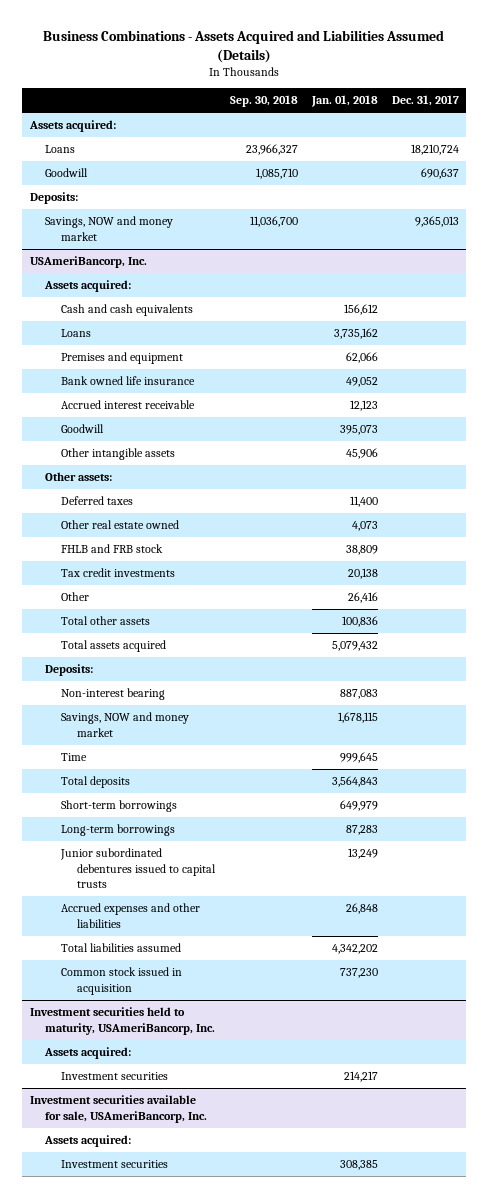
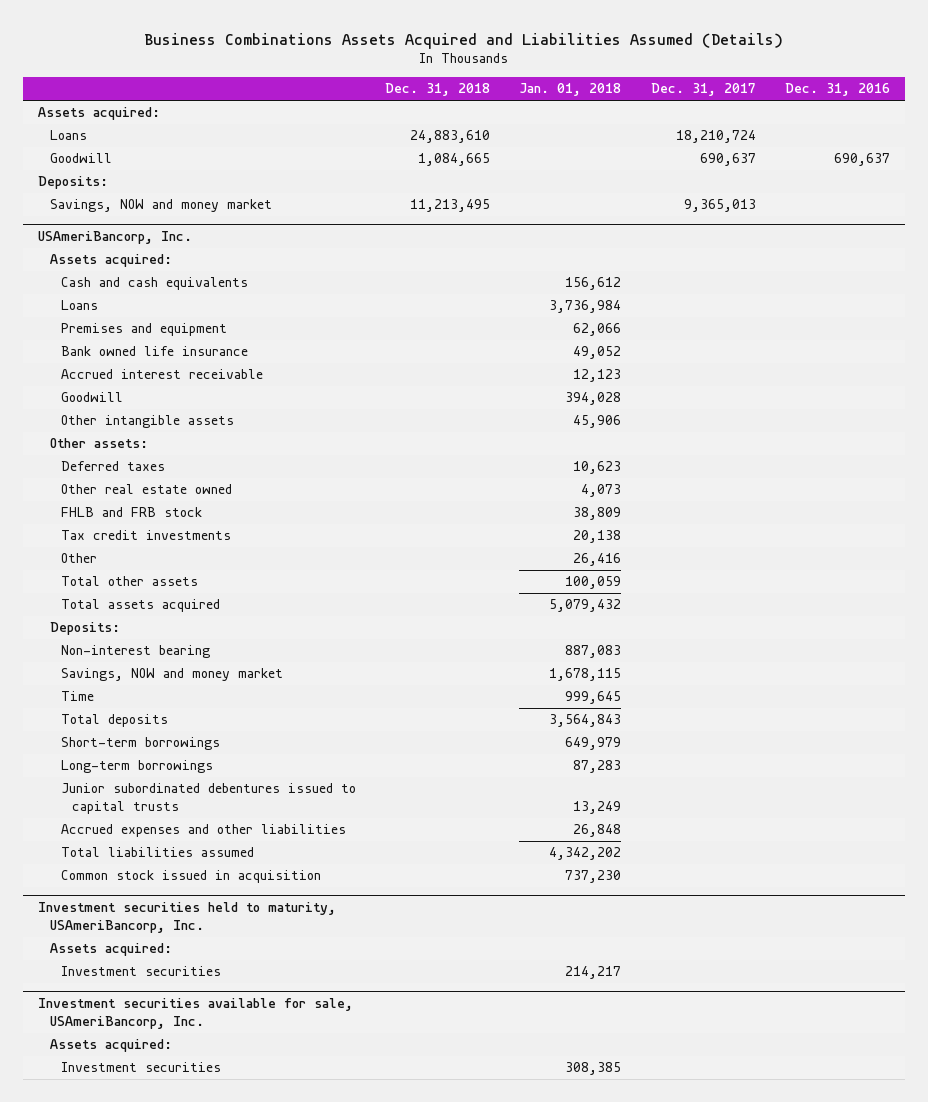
[43,30,445,63] Business Combinations - Assets Acquired and Liabilities Assumed (Details) -> [144,32,784,49] Business Combinations Assets Acquired and Liabilities Assumed (Details)
[229,95,298,108] Sep. 30, 2018 -> none
none -> [385,83,491,97] Dec. 31, 2018
none -> [784,83,890,97] Dec. 31, 2016
[333,328,378,340] 3,735,162 -> [549,300,622,314] 3,736,984
[339,425,378,436] 395,073 -> [565,392,622,406] 394,028
[349,496,378,508] 11,400 -> [573,461,622,475] 10,623
[341,616,378,628] 100,836 -> [565,576,622,590] 100,059

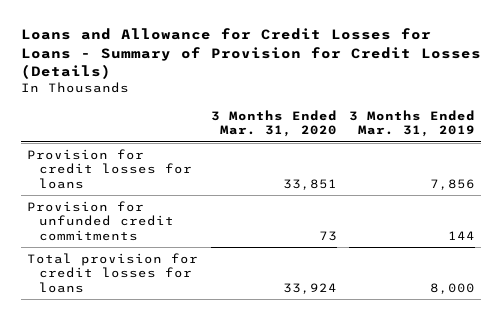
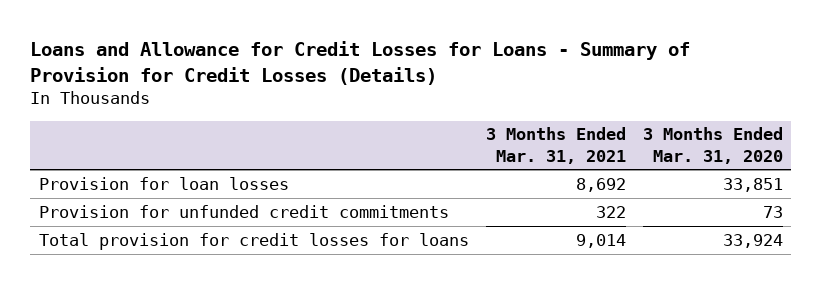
[349,109,476,138] 3 Months Ended Mar. 31, 2019 -> none
none -> [485,127,626,164] 3 Months Ended Mar. 31, 2021
[27,148,193,189] Provision for credit losses for loans -> [38,176,289,190] Provision for loan losses

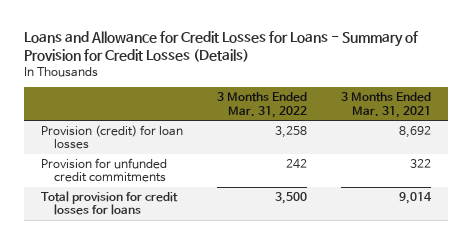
[642,127,783,164] 3 Months Ended Mar. 31, 2020 -> none
none -> [216,92,307,118] 3 Months Ended Mar. 31, 2022
[38,176,289,190] Provision for loan losses -> [40,124,183,150] Provision (credit) for loan losses

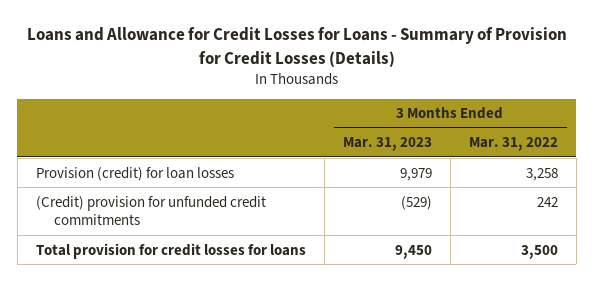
[340,92,431,118] 3 Months Ended Mar. 31, 2021 -> none
none -> [342,137,432,152] Mar. 31, 2023
[40,157,167,183] Provision for unfunded credit commitments -> [35,195,266,226] (Credit) provision for unfunded credit commitments

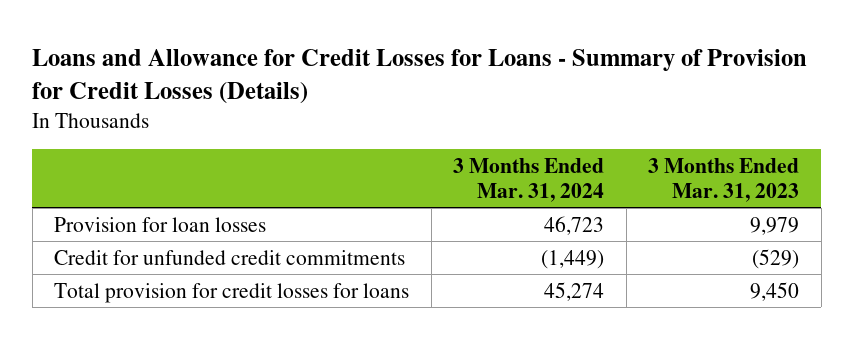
[468,137,558,152] Mar. 31, 2022 -> none
none -> [453,157,605,202] 3 Months Ended Mar. 31, 2024
[35,166,234,181] Provision (credit) for loan losses -> [54,216,267,232] Provision for loan losses
[35,195,266,226] (Credit) provision for unfunded credit commitments -> [54,249,406,265] Credit for unfunded credit commitments

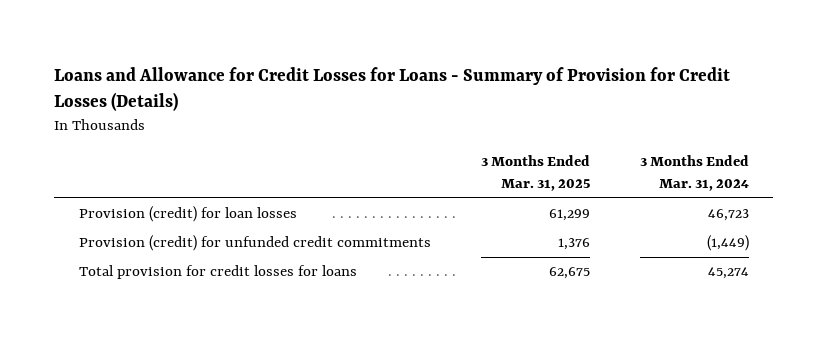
[648,157,800,202] 3 Months Ended Mar. 31, 2023 -> none
none -> [480,155,590,191] 3 Months Ended Mar. 31, 2025
[54,216,267,232] Provision for loan losses -> [79,206,298,223] Provision (credit) for loan losses
[54,249,406,265] Credit for unfunded credit commitments -> [79,235,432,252] Provision (credit) for unfunded credit commitments

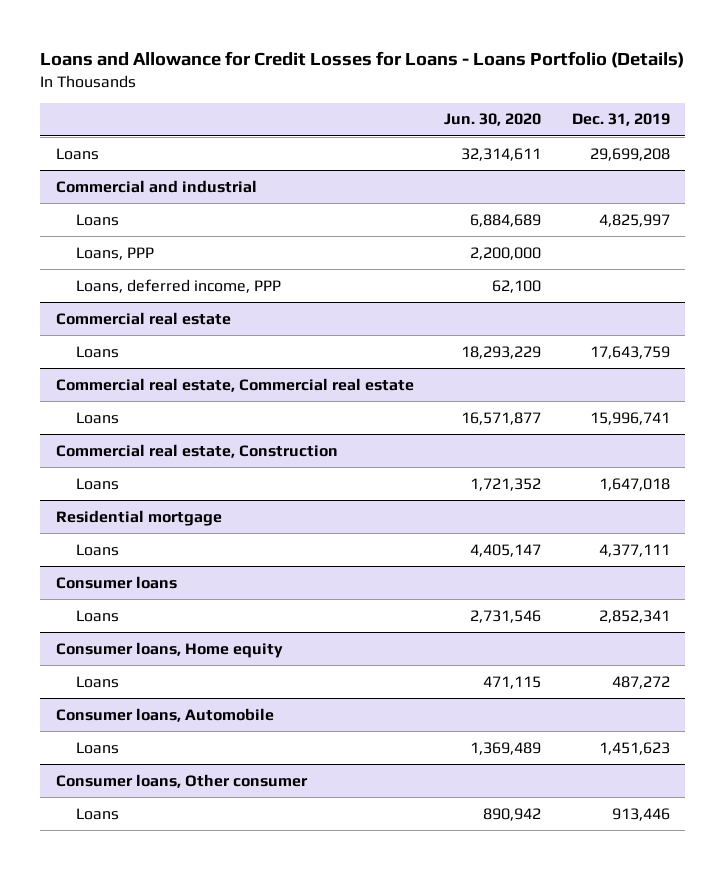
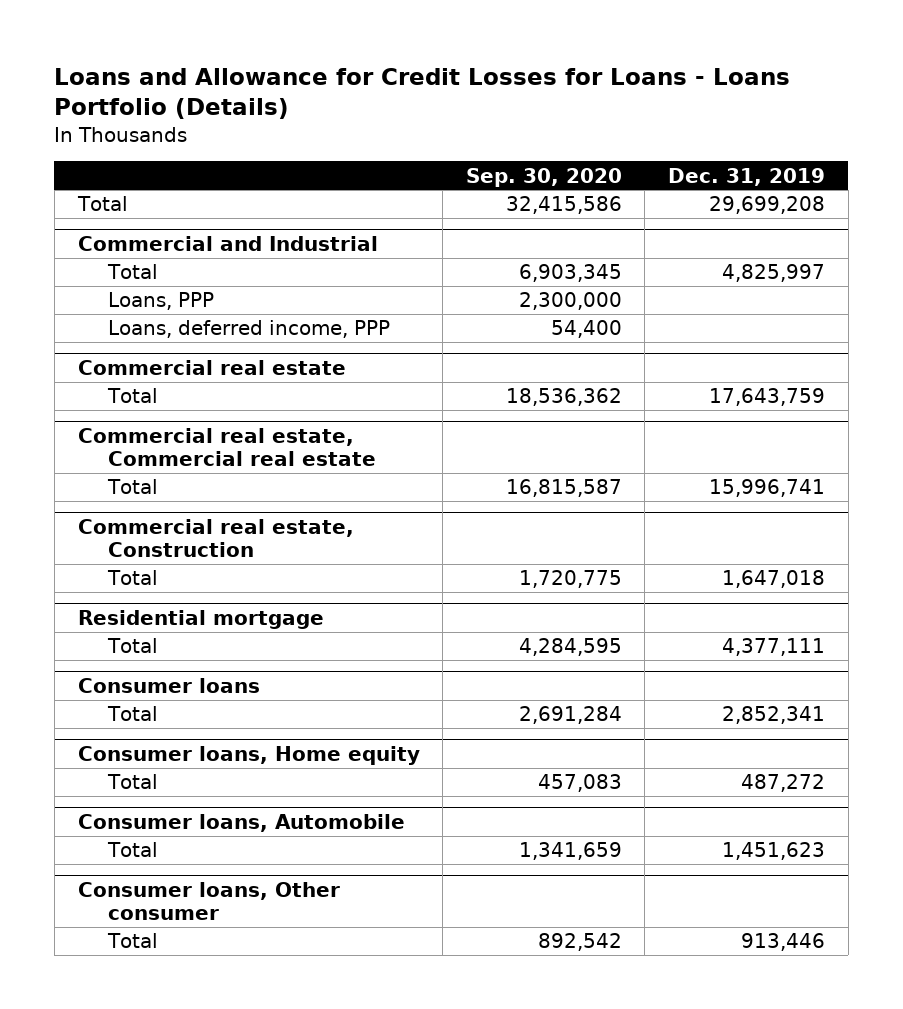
[444,113,542,127] Jun. 30, 2020 -> none
none -> [465,167,622,187] Sep. 30, 2020
[55,147,99,160] Loans -> [76,196,128,212] Total
[55,179,257,193] Commercial and industrial -> [77,235,378,251] Commercial and Industrial
[76,213,120,226] Loans -> [107,264,159,280] Total
[76,345,120,358] Loans -> [107,388,159,404] Total
[76,411,120,424] Loans -> [107,479,159,495] Total
[76,477,120,490] Loans -> [107,570,159,586] Total
[76,543,120,556] Loans -> [107,638,159,654] Total
[76,609,120,622] Loans -> [107,706,159,722] Total
[76,675,120,688] Loans -> [107,774,159,790] Total
[76,741,120,754] Loans -> [107,842,159,858] Total
[76,807,120,820] Loans -> [107,933,159,949] Total

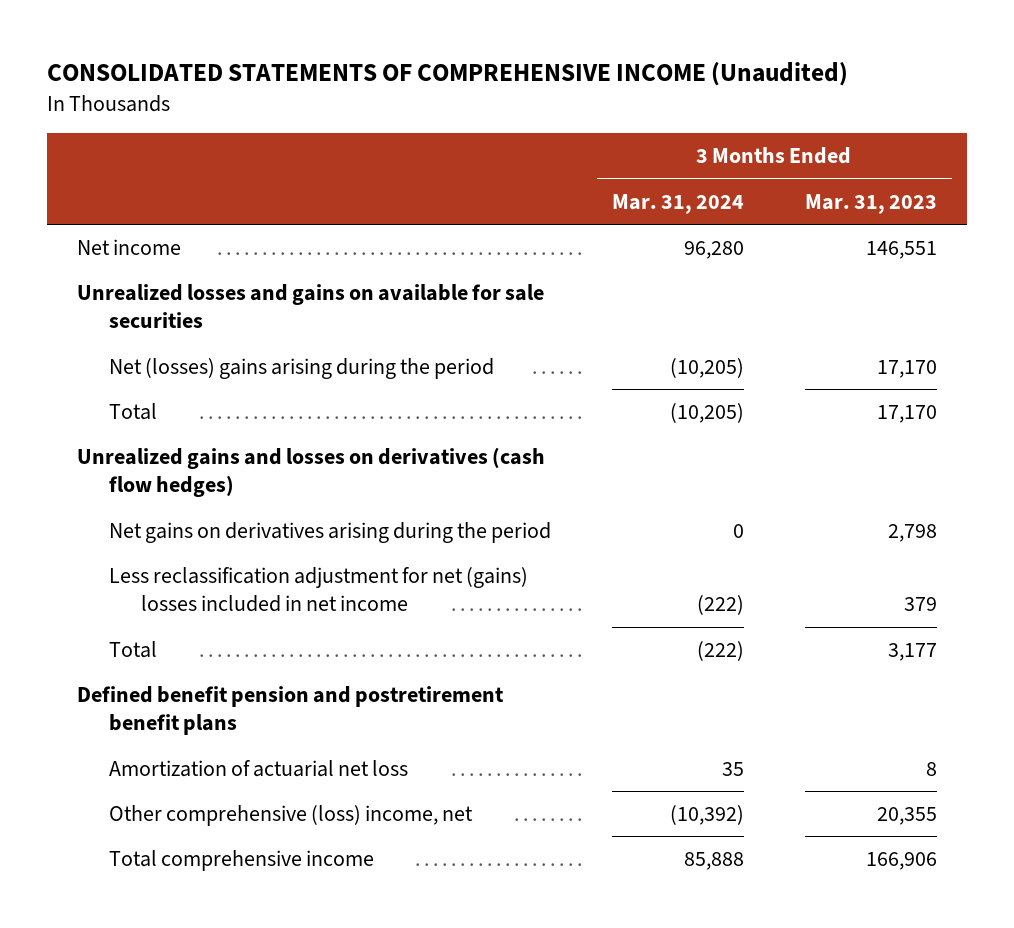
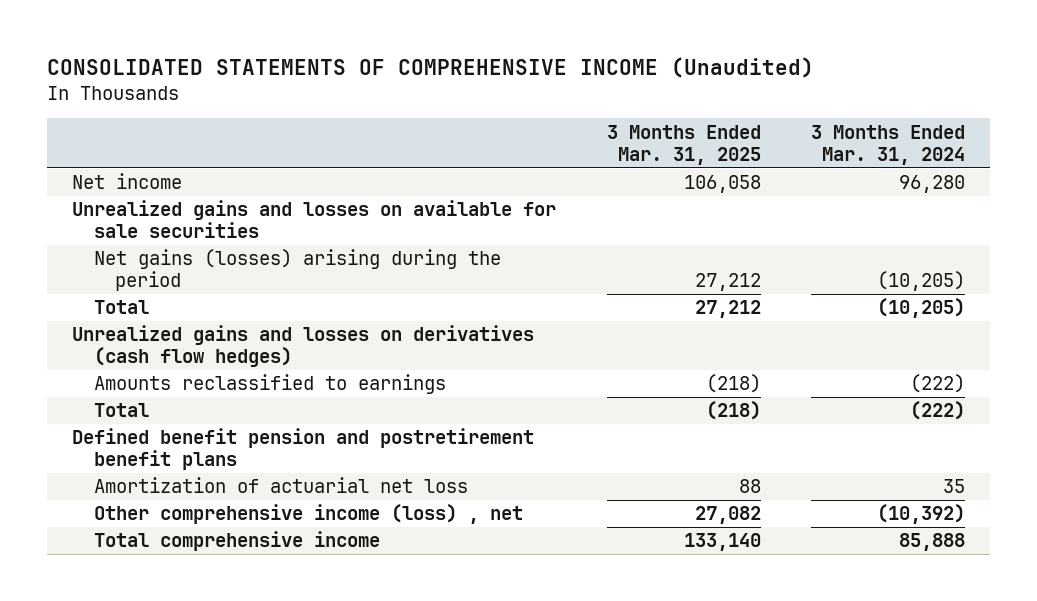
[804,193,937,214] Mar. 31, 2023 -> none
none -> [606,124,761,165] 3 Months Ended Mar. 31, 2025
[77,284,545,329] Unrealized losses and gains on available for sale securities -> [72,200,557,239] Unrealized gains and losses on available for sale securities
[109,358,495,380] Net (losses) gains arising during the period -> [93,249,501,292] Net gains (losses) arising during the period
[109,522,552,544] Net gains on derivatives arising during the period -> none
[109,567,529,613] Less reclassification adjustment for net (gains) losses included in net income -> [93,374,446,395] Amounts reclassified to earnings
[109,805,474,827] Other comprehensive (loss) income, net -> [93,504,523,525] Other comprehensive income (loss) , net

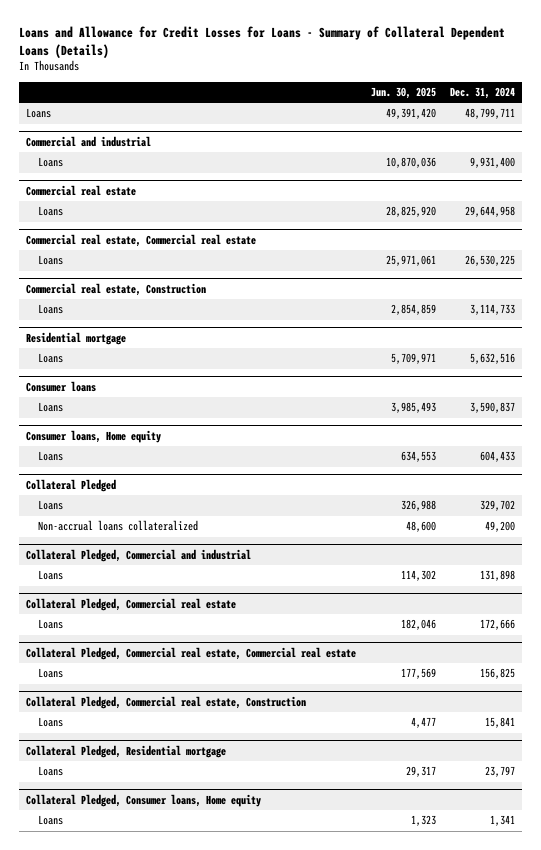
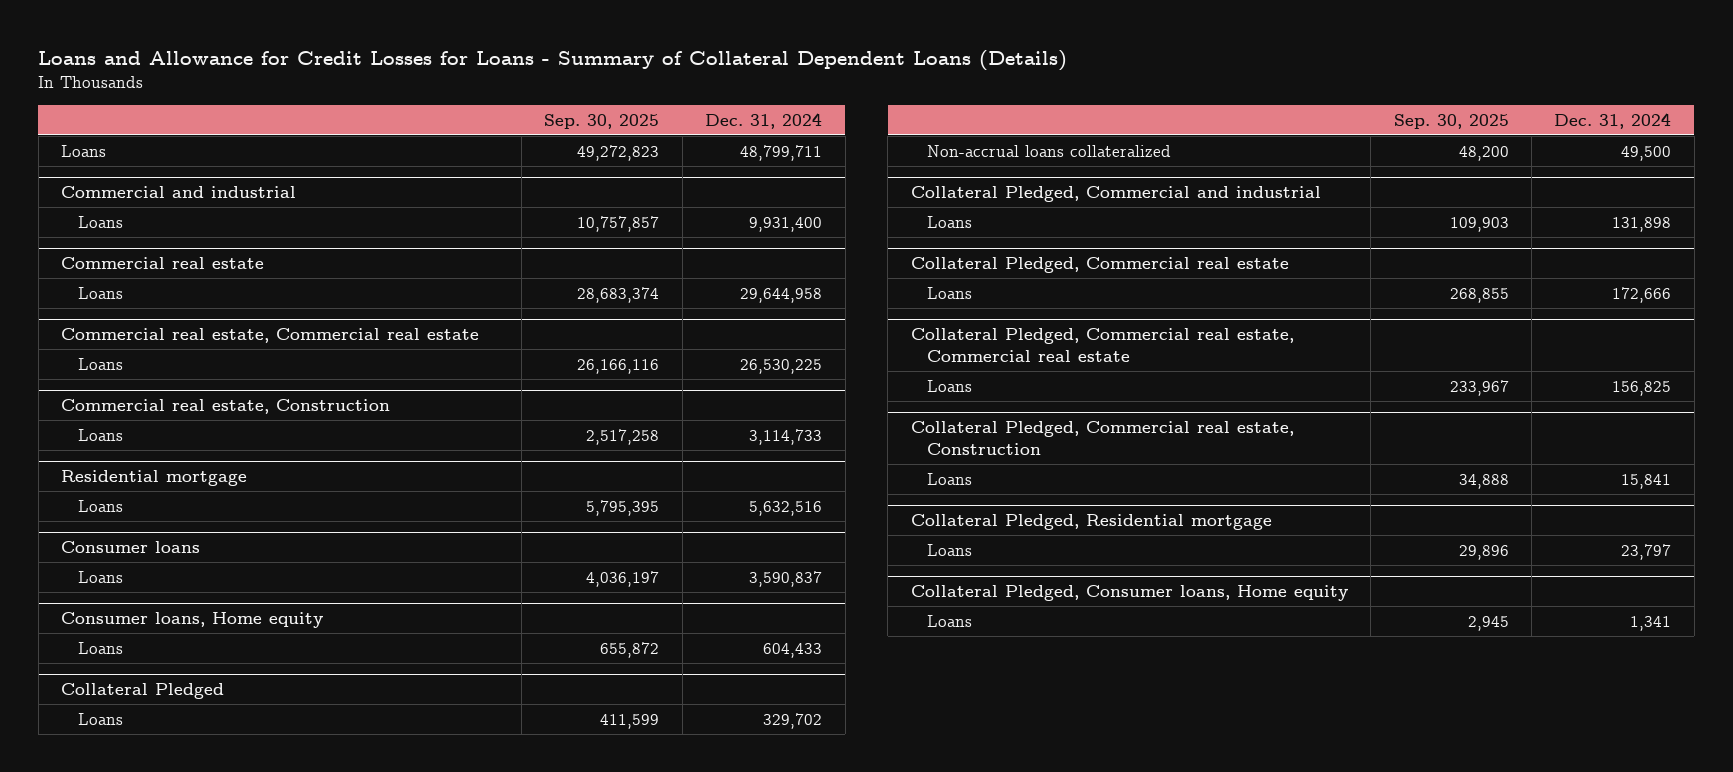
[370,87,436,100] Jun. 30, 2025 -> none
none -> [544,113,660,129] Sep. 30, 2025
[485,521,516,533] 49,200 -> [1621,145,1672,161] 49,500

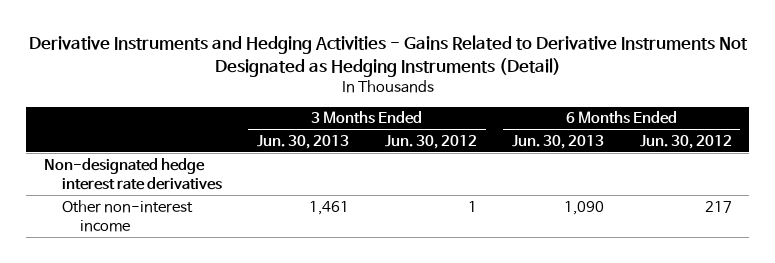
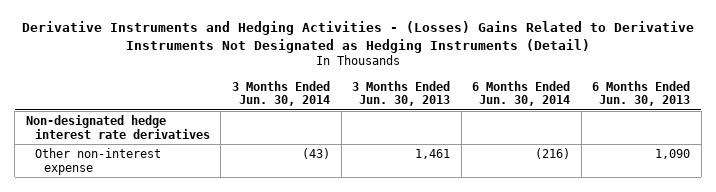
[28,34,748,77] Derivative Instruments and Hedging Activities - Gains Related to Derivative Instruments Not Designated as Hedging Instruments (Detail) -> [22,21,695,53] Derivative Instruments and Hedging Activities - (Losses) Gains Related to Derivative Instruments Not Designated as Hedging Instruments (Detail)
[384,134,477,149] Jun. 30, 2012 -> none
[639,134,732,149] Jun. 30, 2012 -> none
none -> [232,80,331,107] 3 Months Ended Jun. 30, 2014
none -> [472,80,571,107] 6 Months Ended Jun. 30, 2014
[61,199,193,232] Other non-interest income -> [34,148,161,175] Other non-interest expense

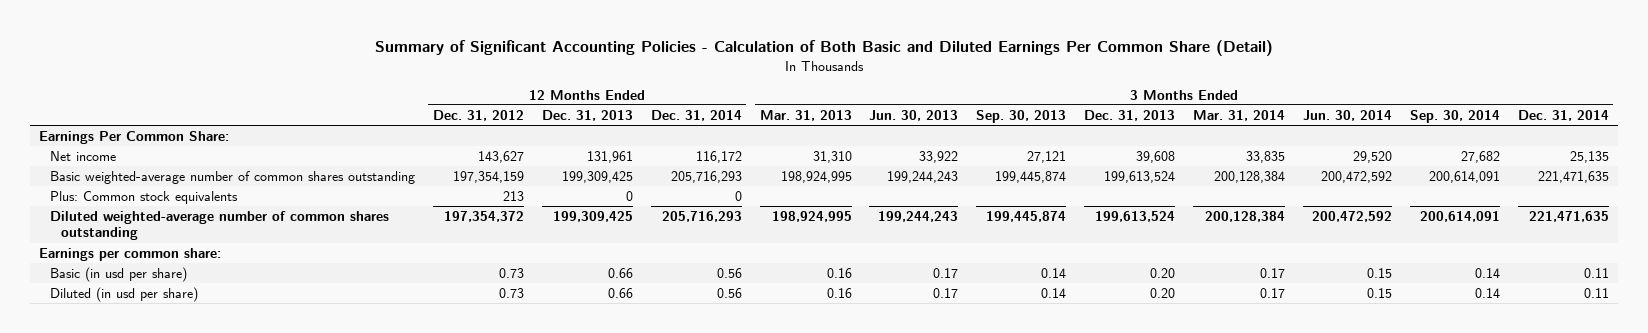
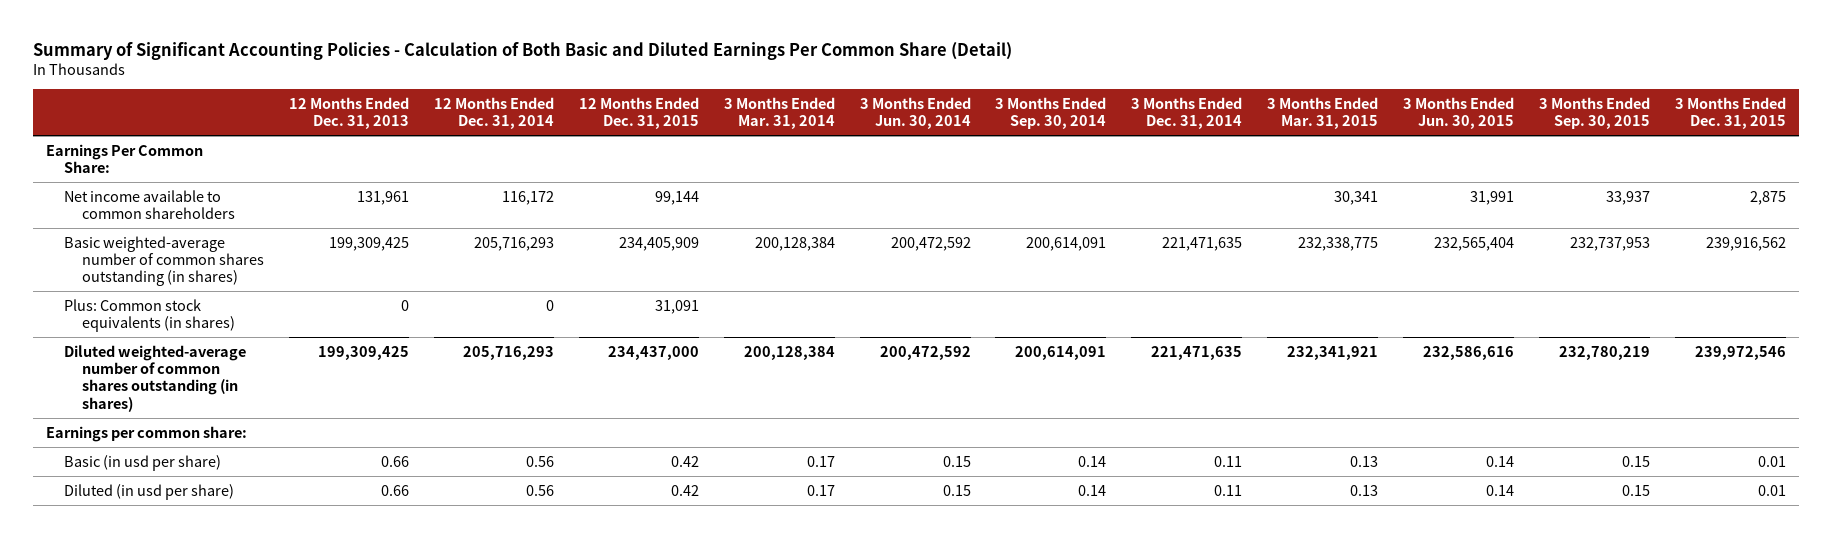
[432,110,524,122] Dec. 31, 2012 -> none
[759,110,852,122] Mar. 31, 2013 -> none
[869,110,959,122] Jun. 30, 2013 -> none
[976,110,1067,124] Sep. 30, 2013 -> none
[1084,110,1176,122] Dec. 31, 2013 -> none
none -> [578,96,699,130] 12 Months Ended Dec. 31, 2015
none -> [1267,96,1379,130] 3 Months Ended Mar. 31, 2015
none -> [1403,96,1515,130] 3 Months Ended Jun. 30, 2015
none -> [1539,96,1651,130] 3 Months Ended Sep. 30, 2015
none -> [1675,96,1787,130] 3 Months Ended Dec. 31, 2015
[50,151,117,162] Net income -> none
none -> [63,189,235,219] Net income available to common shareholders
[50,171,416,185] Basic weighted-average number of common shares outstanding -> [63,235,264,287] Basic weighted-average number of common shares outstanding (in shares)
[50,191,239,205] Plus: Common stock equivalents -> [63,298,235,332] Plus: Common stock equivalents (in shares)
[50,211,390,241] Diluted weighted-average number of common shares outstanding -> [63,344,246,412] Diluted weighted-average number of common shares outstanding (in shares)

